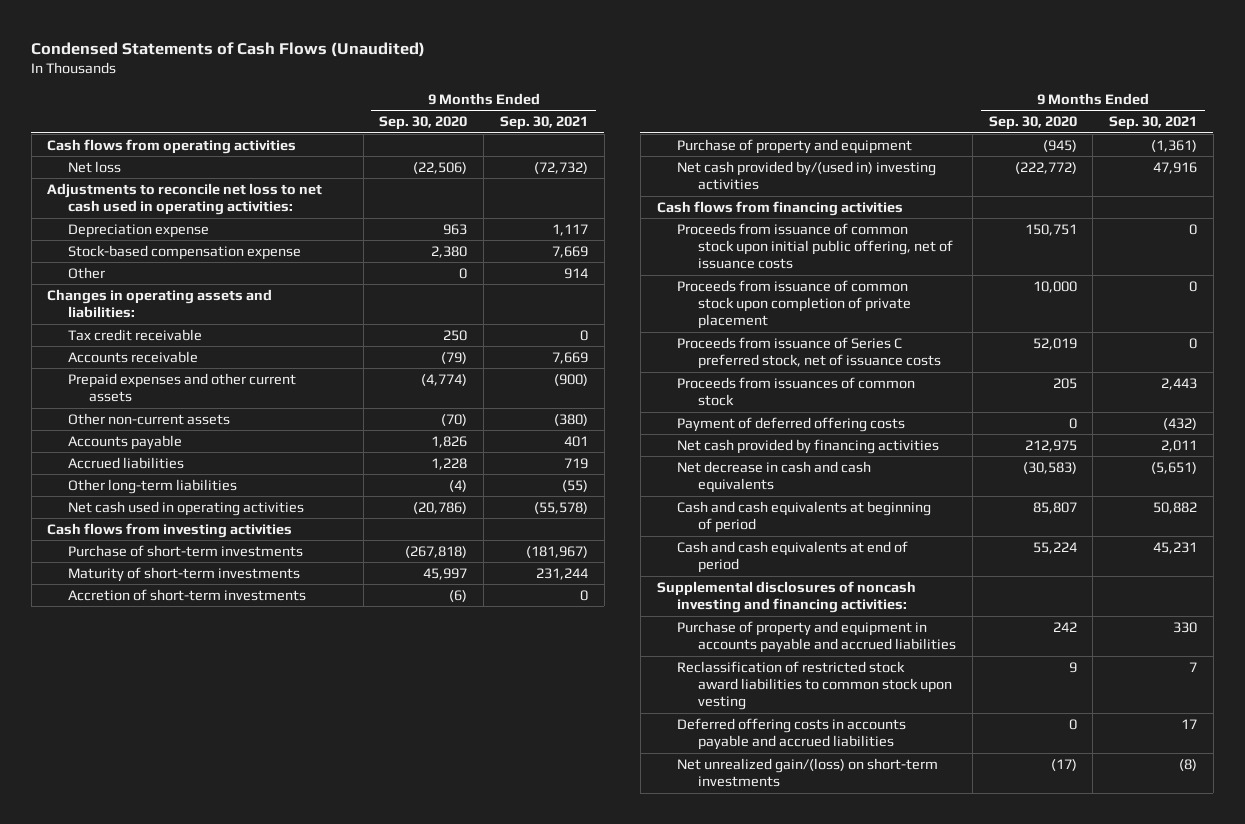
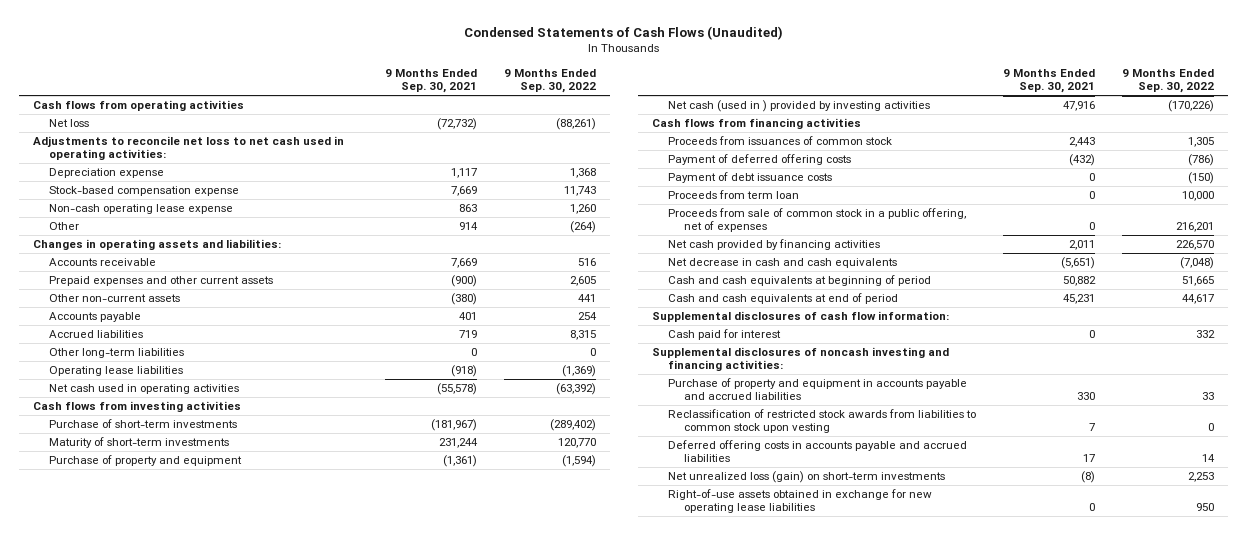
[379,116,468,131] Sep. 30, 2020 -> none
none -> [503,68,596,93] 9 Months Ended Sep. 30, 2022
none -> [49,204,234,215] Non-cash operating lease expense
[68,328,203,341] Tax credit receivable -> none
[561,479,588,492] (55) -> [470,348,477,357] 0
none -> [49,366,184,377] Operating lease liabilities
[68,588,307,601] Accretion of short-term investments -> none
[677,160,937,191] Net cash provided by/(used in) investing activities -> [667,100,930,113] Net cash (used in ) provided by investing activities
[677,222,954,270] Proceeds from issuance of common stock upon initial public offering, net of issuance costs -> none
[677,279,912,330] Proceeds from issuance of common stock upon completion of private placement -> none
[677,336,942,370] Proceeds from issuance of Series C preferred stock, net of issuance costs -> none
none -> [667,172,832,184] Payment of debt issuance costs
none -> [667,190,799,200] Proceeds from term loan
none -> [667,208,966,233] Proceeds from sale of common stock in a public offering, net of expenses
none -> [651,311,949,323] Supplemental disclosures of cash flow information:
none -> [667,329,781,341] Cash paid for interest
[677,660,953,711] Reclassification of restricted stock award liabilities to common stock upon vesting -> [667,409,976,434] Reclassification of restricted stock awards from liabilities to common stock upon vesting
[677,757,939,788] Net unrealized gain/(loss) on short-term investments -> [667,471,945,484] Net unrealized loss (gain) on short-term investments
none -> [667,489,932,514] Right-of-use assets obtained in exchange for new operating lease liabilities

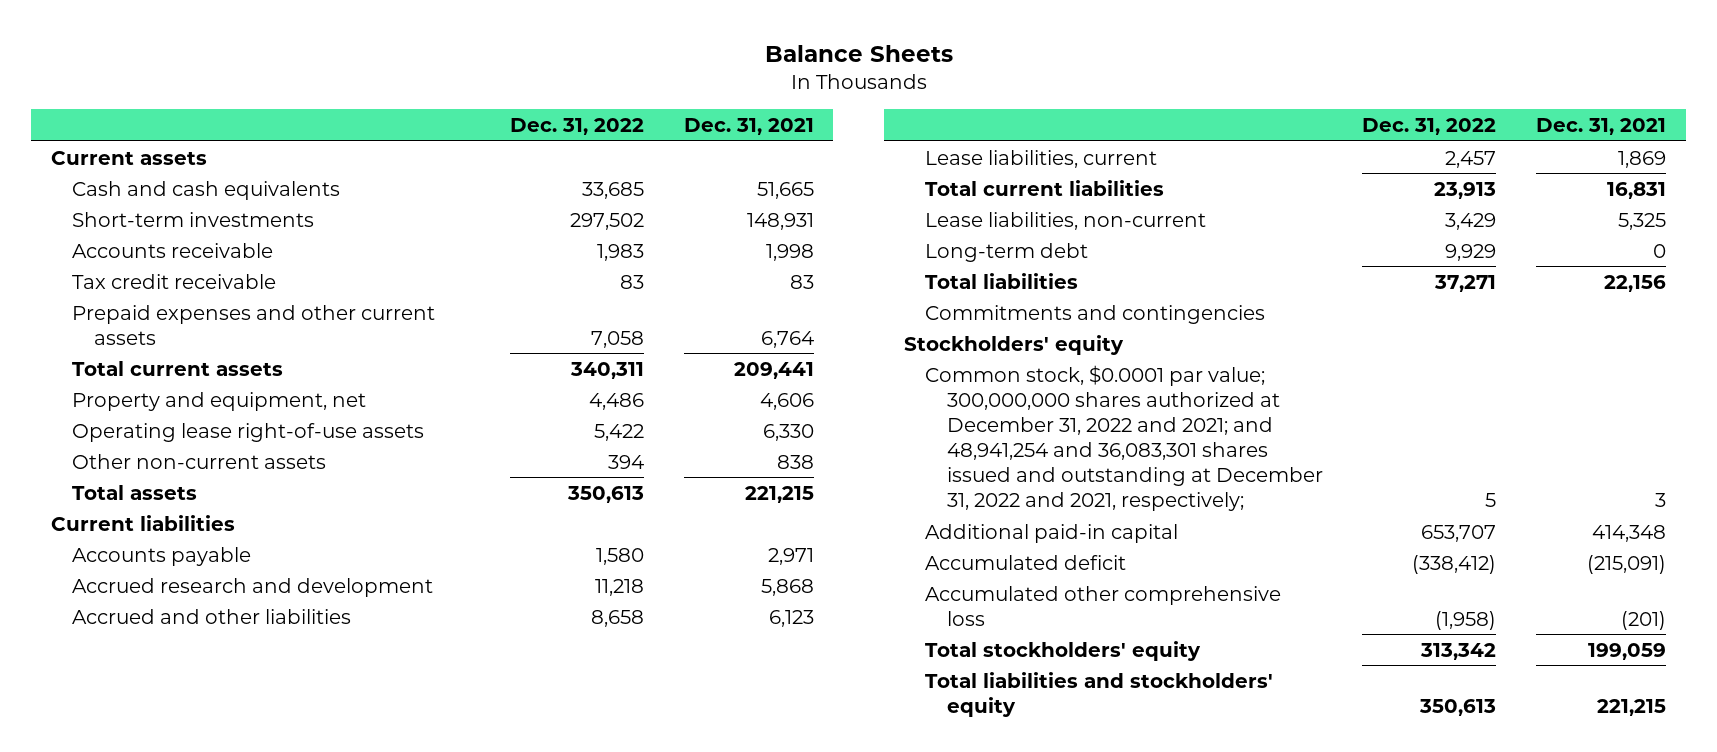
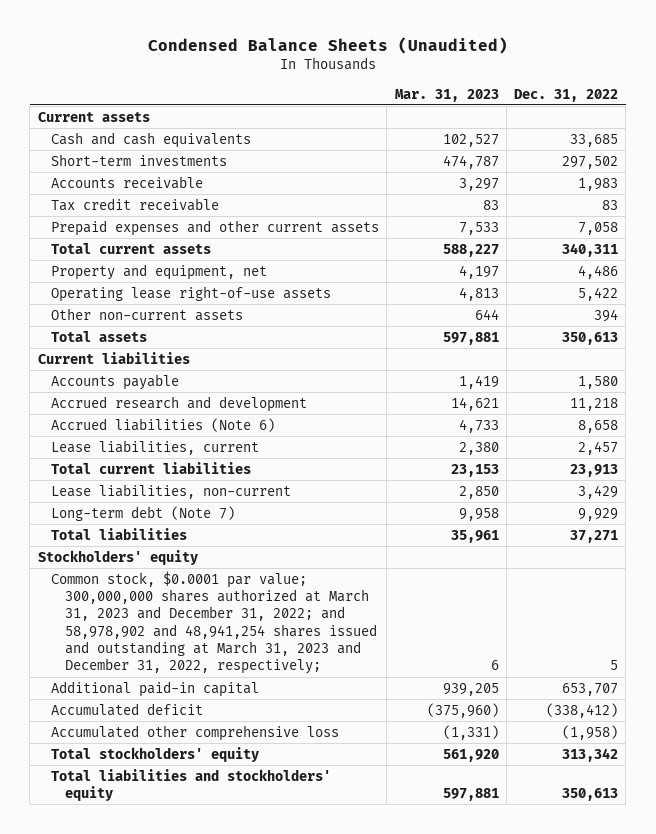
[764,45,953,63] Balance Sheets -> [147,36,508,54] Condensed Balance Sheets (Unaudited)
[683,117,814,135] Dec. 31, 2021 -> none
none -> [394,88,499,102] Mar. 31, 2023
[72,608,352,624] Accrued and other liabilities -> [51,417,276,432] Accrued liabilities (Note 6)
[925,242,1089,262] Long-term debt -> [51,505,236,521] Long-term debt (Note 7)
[925,304,1266,324] Commitments and contingencies -> none
[925,364,1323,512] Common stock, $0.0001 par value; 300,000,000 shares authorized at December 31, 2022 and 2021; and 48,941,254 and 36,083,301 shares issued and outstanding at December 31, 2022 and 2021, respectively; -> [51,570,377,675] Common stock, $0.0001 par value; 300,000,000 shares authorized at March 31, 2023 and December 31, 2022; and 58,978,902 and 48,941,254 shares issued and outstanding at March 31, 2023 and December 31, 2022, respectively;

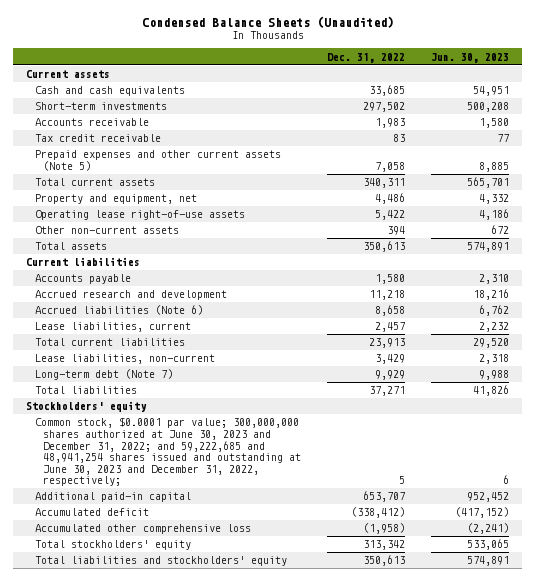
[394,88,499,102] Mar. 31, 2023 -> none
none -> [431,52,510,63] Jun. 30, 2023
[51,219,380,236] Prepaid expenses and other current assets -> [34,150,281,171] Prepaid expenses and other current assets (Note 5)
[51,570,377,675] Common stock, $0.0001 par value; 300,000,000 shares authorized at March 31, 2023 and December 31, 2022; and 58,978,902 and 48,941,254 shares issued and outstanding at March 31, 2023 and December 31, 2022, respectively; -> [34,417,302,487] Common stock, $0.0001 par value; 300,000,000 shares authorized at June 30, 2023 and December 31, 2022; and 59,222,685 and 48,941,254 shares issued and outstanding at June 30, 2023 and December 31, 2022, respectively;

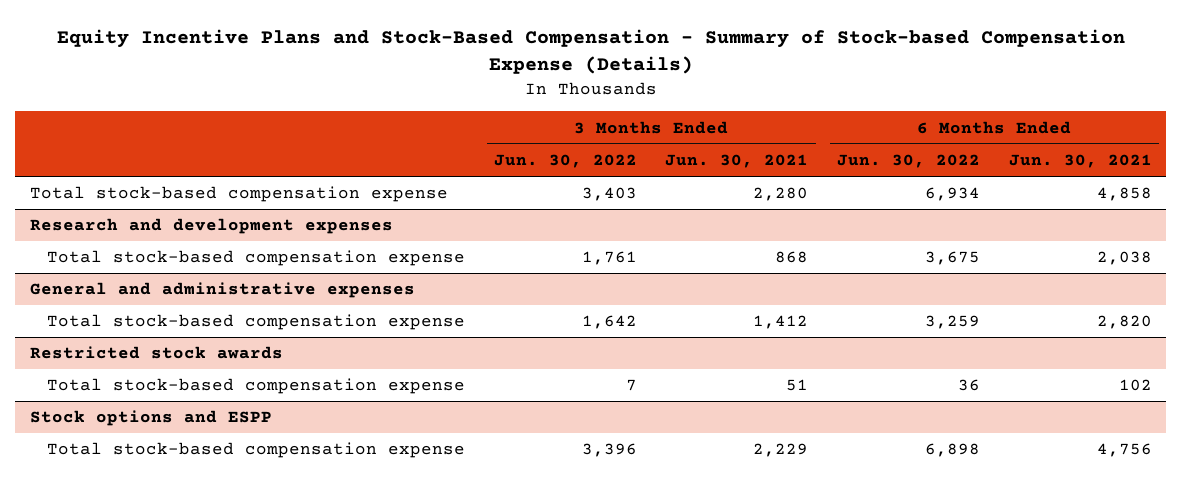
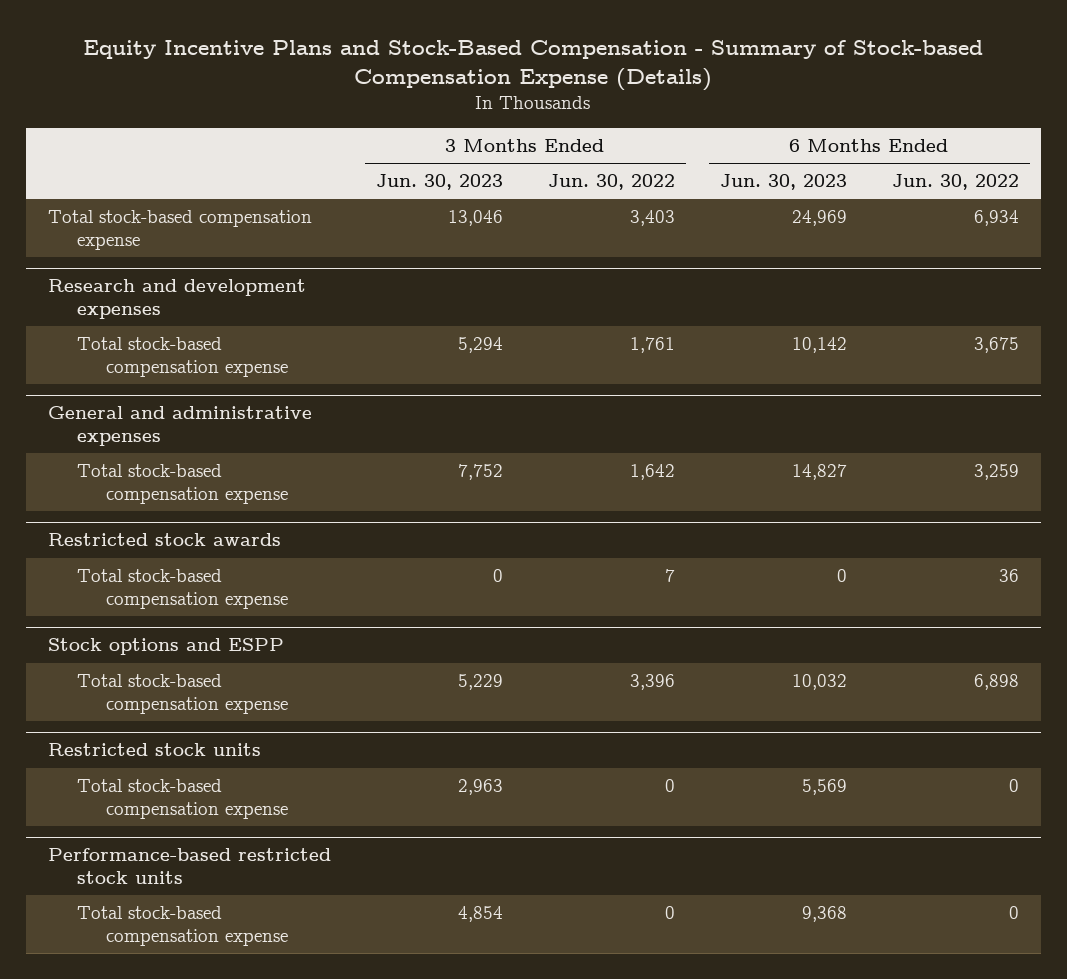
[665,154,809,169] Jun. 30, 2021 -> none
[1008,154,1152,169] Jun. 30, 2021 -> none
none -> [375,174,503,191] Jun. 30, 2023
none -> [719,174,847,191] Jun. 30, 2023
none -> [48,743,262,757] Restricted stock units
none -> [76,779,288,819] Total stock-based compensation expense
none -> [48,848,332,885] Performance-based restricted stock units
none -> [76,906,288,946] Total stock-based compensation expense

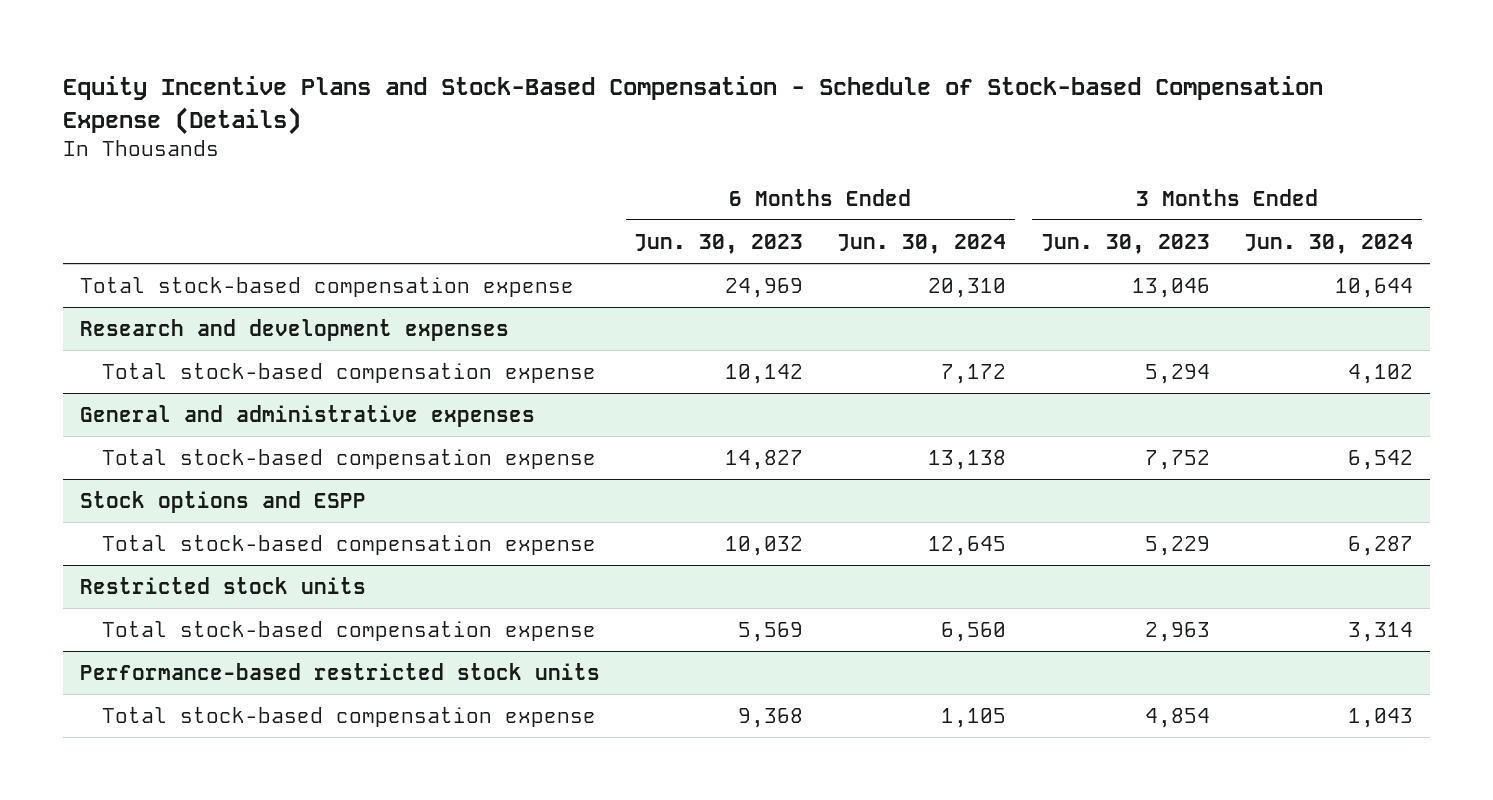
[83,39,984,91] Equity Incentive Plans and Stock-Based Compensation - Summary of Stock-based Compensation Expense (Details) -> [62,76,1323,135] Equity Incentive Plans and Stock-Based Compensation - Schedule of Stock-based Compensation Expense (Details)
[547,174,675,191] Jun. 30, 2022 -> none
[891,174,1019,191] Jun. 30, 2022 -> none
none -> [837,233,1007,254] Jun. 30, 2024
none -> [1244,233,1414,254] Jun. 30, 2024
[48,533,282,547] Restricted stock awards -> none
[76,569,288,609] Total stock-based compensation expense -> none

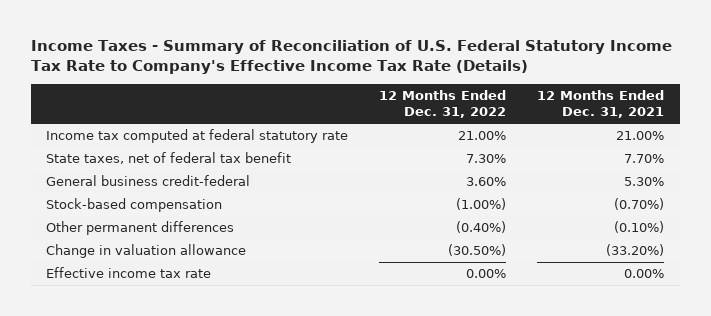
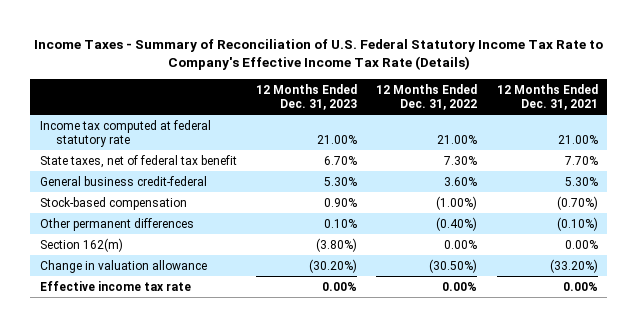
none -> [256,83,358,111] 12 Months Ended Dec. 31, 2023
none -> [39,237,123,252] Section 162(m)

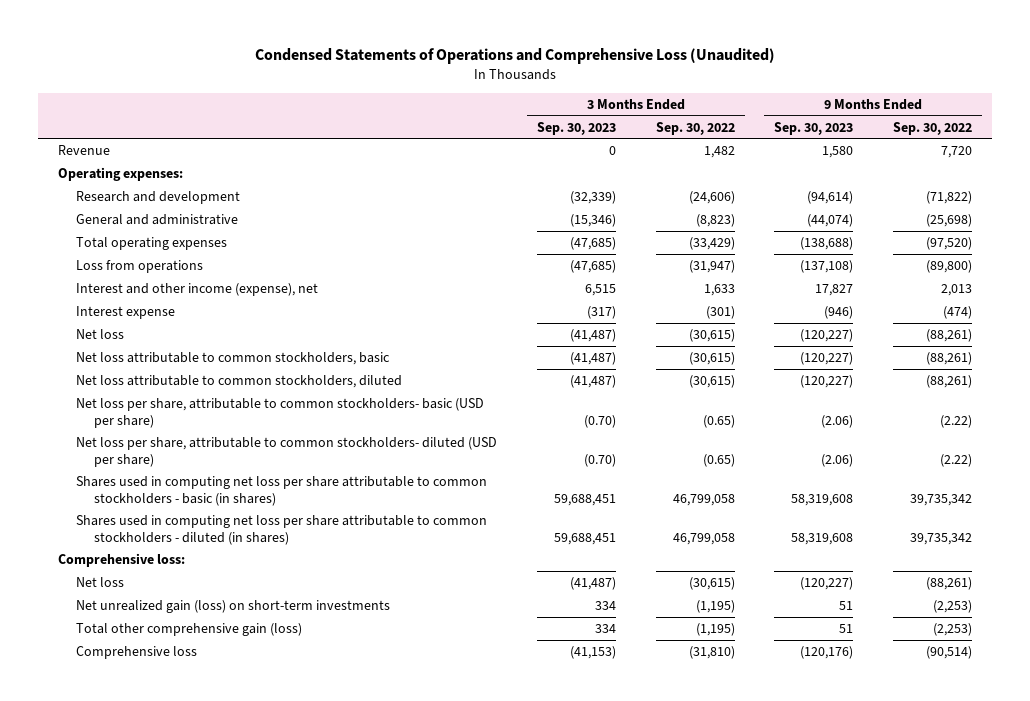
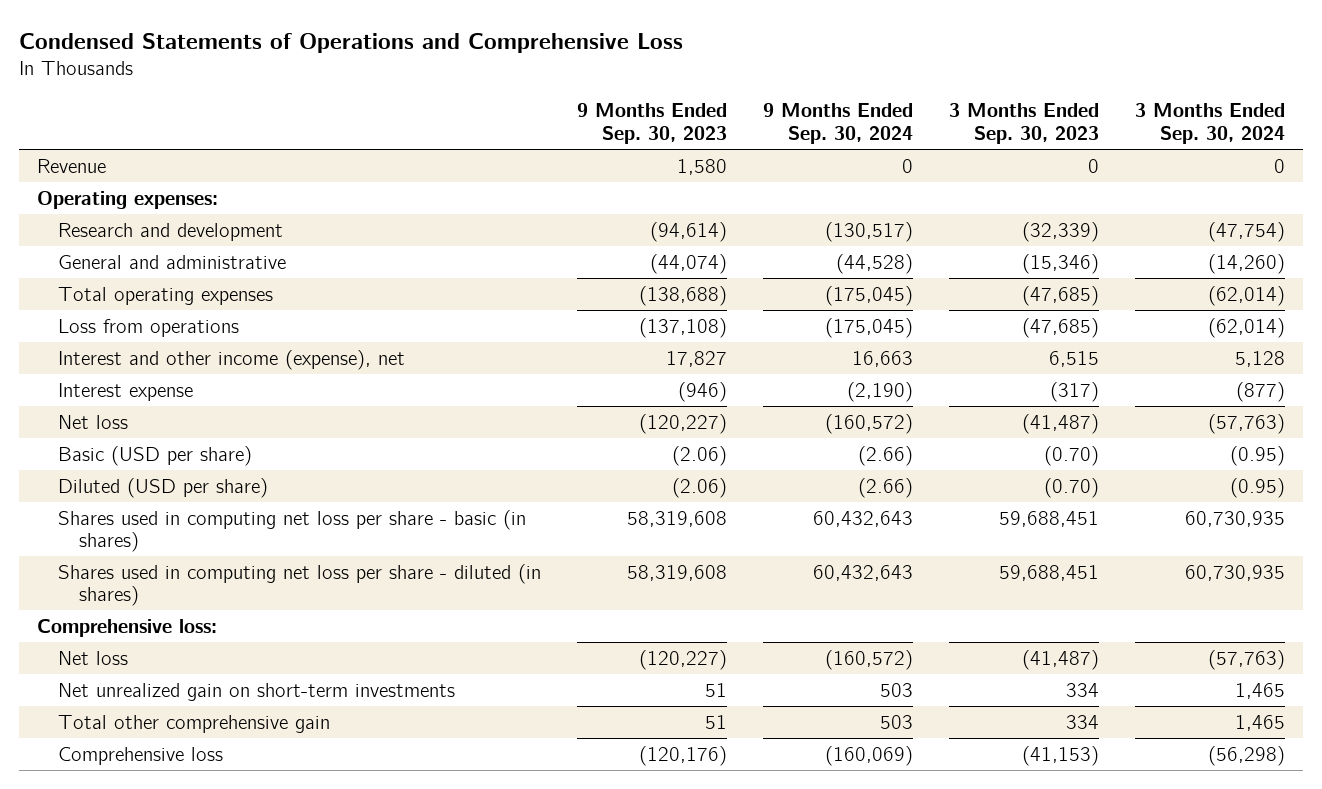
[255,48,776,65] Condensed Statements of Operations and Comprehensive Loss (Unaudited) -> [19,33,684,54] Condensed Statements of Operations and Comprehensive Loss
[655,121,735,135] Sep. 30, 2022 -> none
[892,121,972,135] Sep. 30, 2022 -> none
none -> [763,103,914,144] 9 Months Ended Sep. 30, 2024
none -> [1135,103,1286,144] 3 Months Ended Sep. 30, 2024
[76,351,391,365] Net loss attributable to common stockholders, basic -> none
[76,374,403,388] Net loss attributable to common stockholders, diluted -> none
[76,397,485,428] Net loss per share, attributable to common stockholders- basic (USD per share) -> [58,445,253,466] Basic (USD per share)
[76,436,498,467] Net loss per share, attributable to common stockholders- diluted (USD per share) -> [58,477,269,498] Diluted (USD per share)
[76,475,488,506] Shares used in computing net loss per share attributable to common stockholders - basic (in shares) -> [58,509,527,553] Shares used in computing net loss per share - basic (in shares)
[76,514,488,545] Shares used in computing net loss per share attributable to common stockholders - diluted (in shares) -> [58,563,542,607] Shares used in computing net loss per share - diluted (in shares)
[76,599,391,613] Net unrealized gain (loss) on short-term investments -> [58,682,456,701] Net unrealized gain on short-term investments
[76,622,303,636] Total other comprehensive gain (loss) -> [58,714,331,733] Total other comprehensive gain

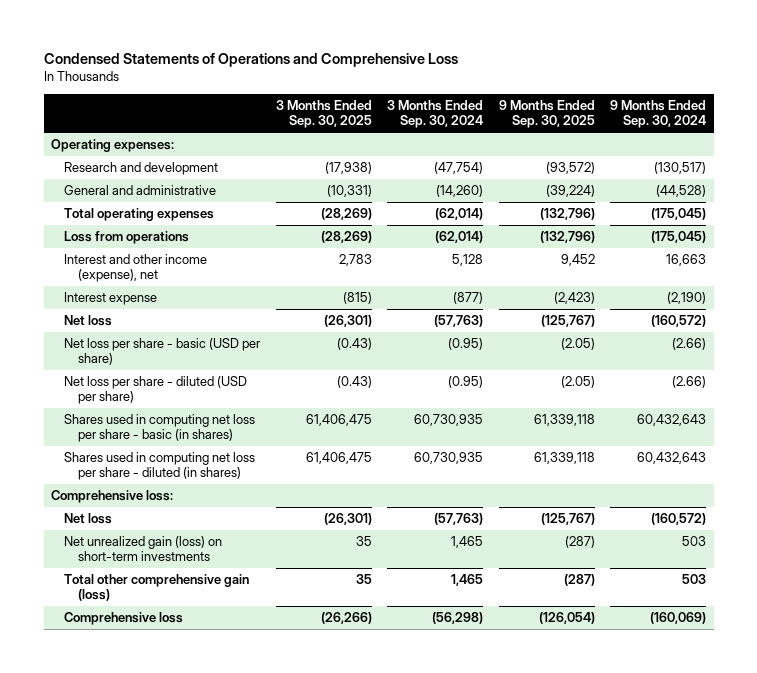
[577,103,728,144] 9 Months Ended Sep. 30, 2023 -> none
[949,103,1100,144] 3 Months Ended Sep. 30, 2023 -> none
none -> [275,100,372,128] 3 Months Ended Sep. 30, 2025
none -> [498,100,595,128] 9 Months Ended Sep. 30, 2025
[37,158,107,173] Revenue -> none
[58,445,253,466] Basic (USD per share) -> [64,338,261,366] Net loss per share - basic (USD per share)
[58,477,269,498] Diluted (USD per share) -> [64,376,248,405] Net loss per share - diluted (USD per share)
[58,682,456,701] Net unrealized gain on short-term investments -> [64,536,223,562] Net unrealized gain (loss) on short-term investments
[58,714,331,733] Total other comprehensive gain -> [64,574,250,602] Total other comprehensive gain (loss)

